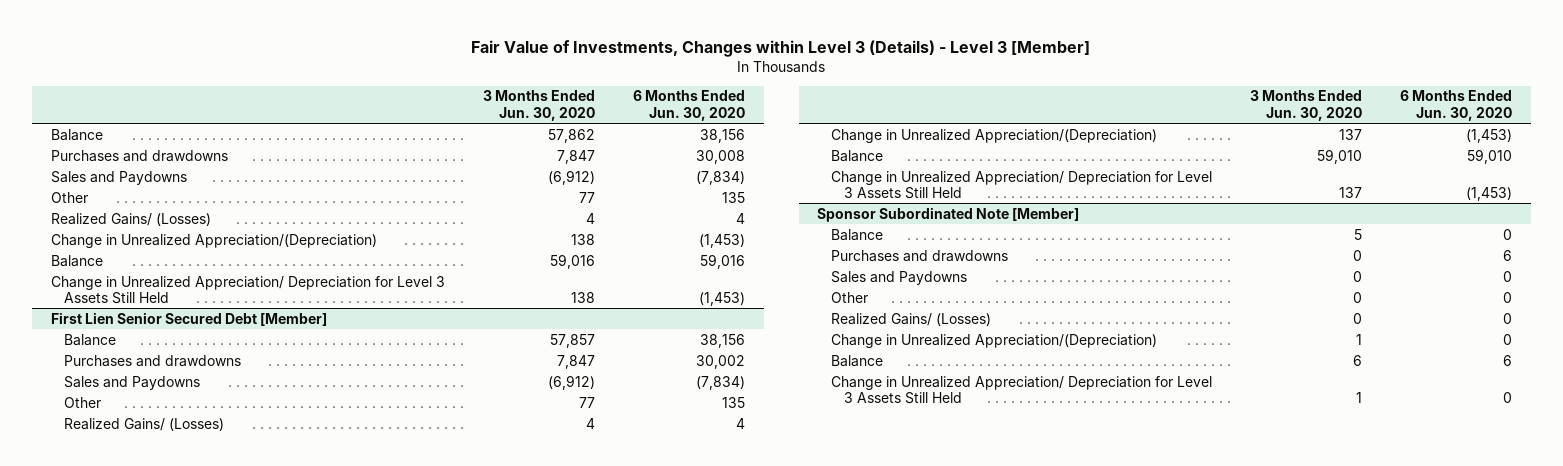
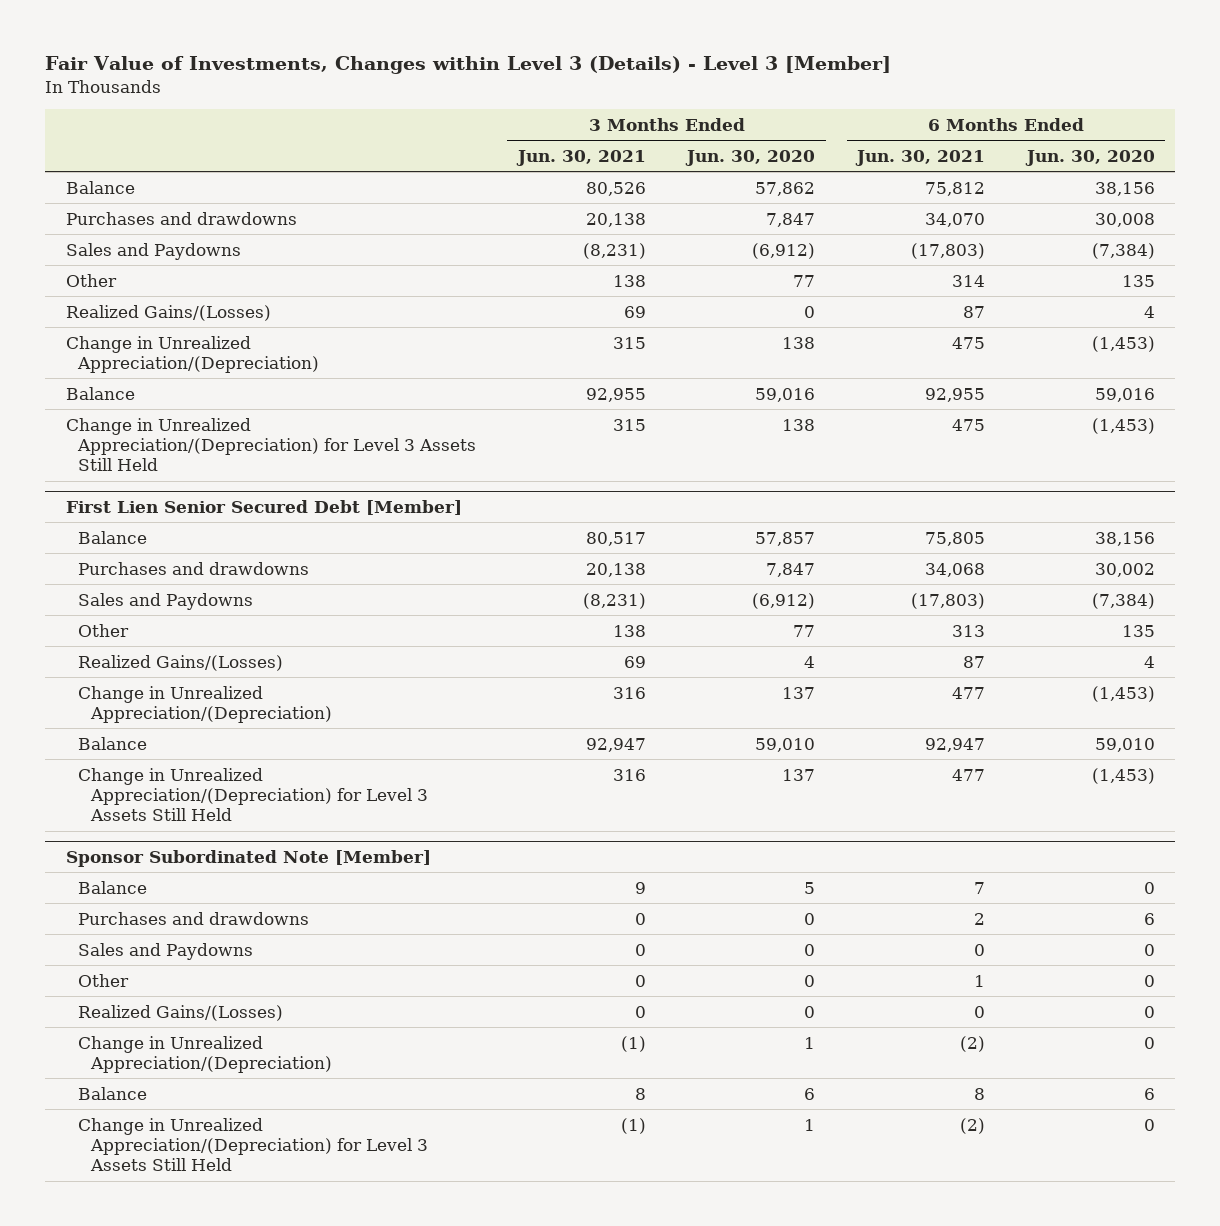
none -> [515,149,646,166] Jun. 30, 2021
none -> [854,149,985,166] Jun. 30, 2021
[696,170,746,185] (7,834) -> [1091,242,1155,259] (7,384)
[50,212,211,226] Realized Gains/ (Losses) -> [65,304,271,321] Realized Gains/(Losses)
[586,212,596,224] 4 -> [804,305,816,318] 0
[50,275,445,304] Change in Unrealized Appreciation/ Depreciation for Level 3 Assets Still Held -> [65,417,477,472] Change in Unrealized Appreciation/(Depreciation) for Level 3 Assets Still Held
[696,375,746,390] (7,834) -> [1091,592,1155,609] (7,384)
[64,417,225,431] Realized Gains/ (Losses) -> [78,654,284,671] Realized Gains/(Losses)
[830,170,1212,199] Change in Unrealized Appreciation/ Depreciation for Level 3 Assets Still Held -> [78,767,428,822] Change in Unrealized Appreciation/(Depreciation) for Level 3 Assets Still Held
[830,312,991,326] Realized Gains/ (Losses) -> [78,1004,284,1021] Realized Gains/(Losses)
[830,375,1212,404] Change in Unrealized Appreciation/ Depreciation for Level 3 Assets Still Held -> [78,1117,428,1172] Change in Unrealized Appreciation/(Depreciation) for Level 3 Assets Still Held

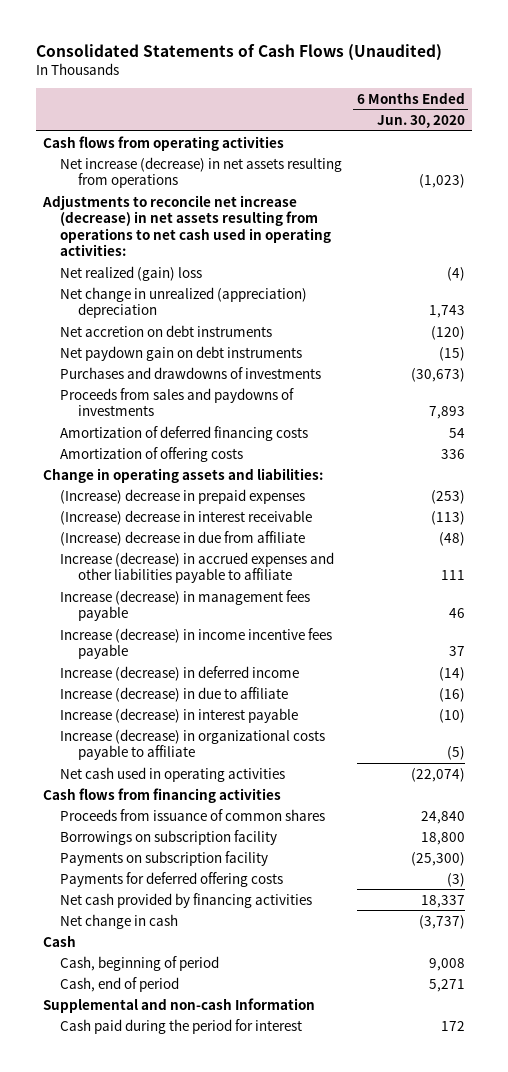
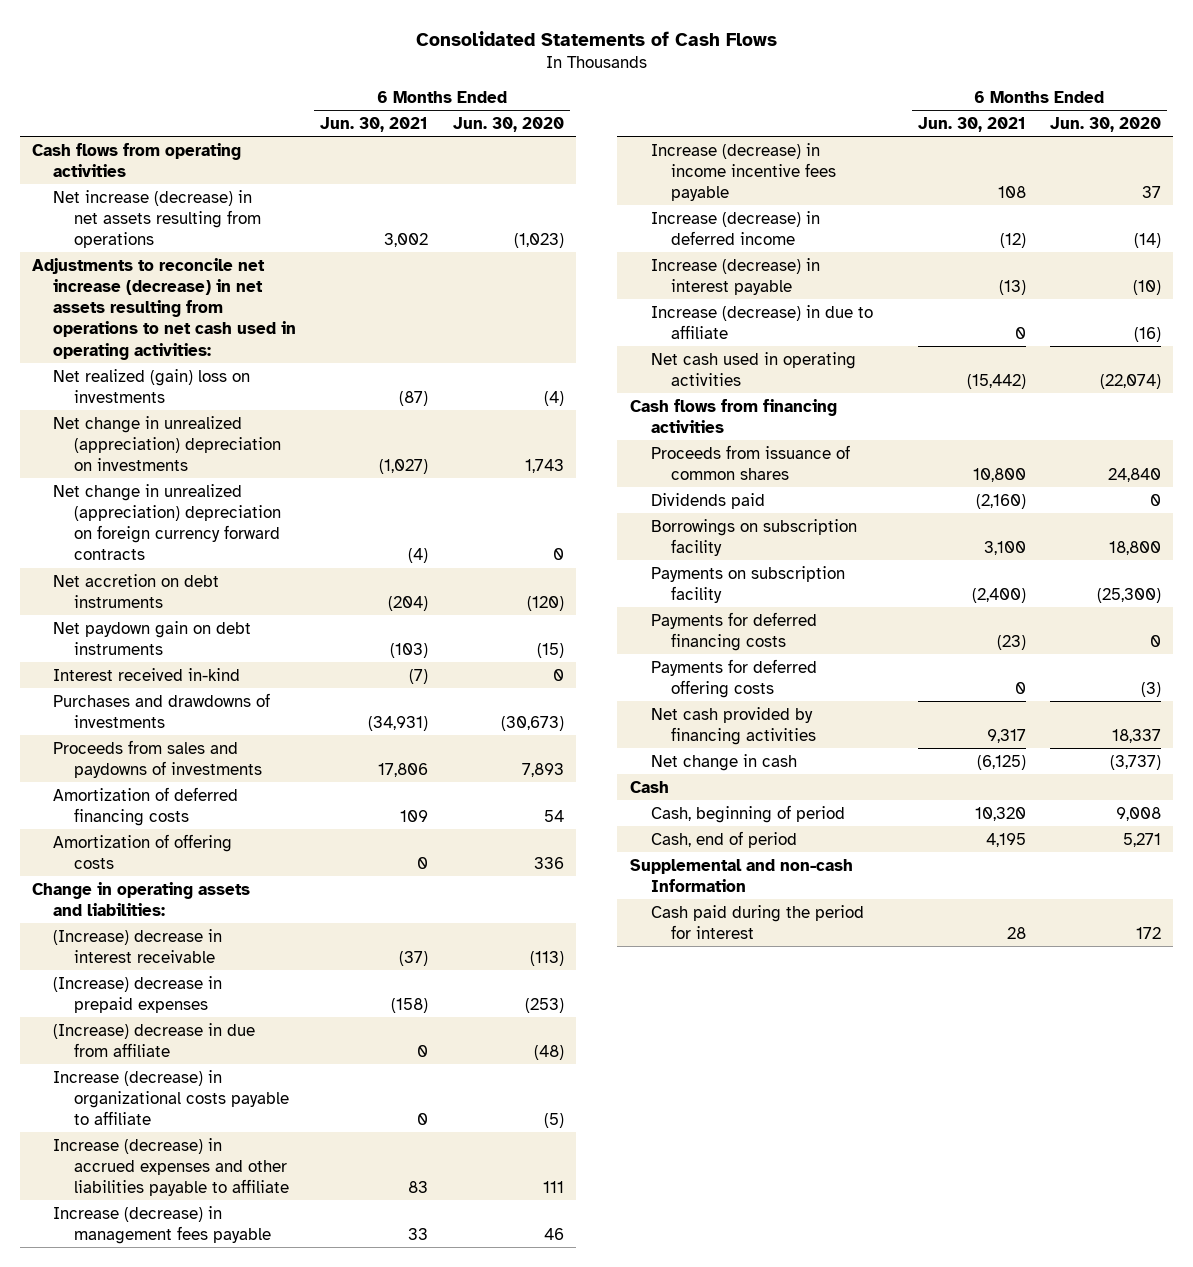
[36,43,443,61] Consolidated Statements of Cash Flows (Unaudited) -> [415,30,777,46] Consolidated Statements of Cash Flows
none -> [320,117,429,133] Jun. 30, 2021
[60,265,203,281] Net realized (gain) loss -> [53,368,251,403] Net realized (gain) loss on investments
[60,286,308,319] Net change in unrealized (appreciation) depreciation -> [53,415,282,472] Net change in unrealized (appreciation) depreciation on investments
none -> [53,483,282,561] Net change in unrealized (appreciation) depreciation on foreign currency forward contracts
none -> [53,667,241,681] Interest received in-kind
[60,488,306,504] (Increase) decrease in prepaid expenses -> [53,975,223,1013] (Increase) decrease in prepaid expenses
[60,728,326,761] Increase (decrease) in organizational costs payable to affiliate -> [53,1069,290,1126] Increase (decrease) in organizational costs payable to affiliate
[60,686,289,702] Increase (decrease) in due to affiliate -> [650,304,873,339] Increase (decrease) in due to affiliate
none -> [650,492,765,509] Dividends paid
none -> [650,611,817,651] Payments for deferred financing costs

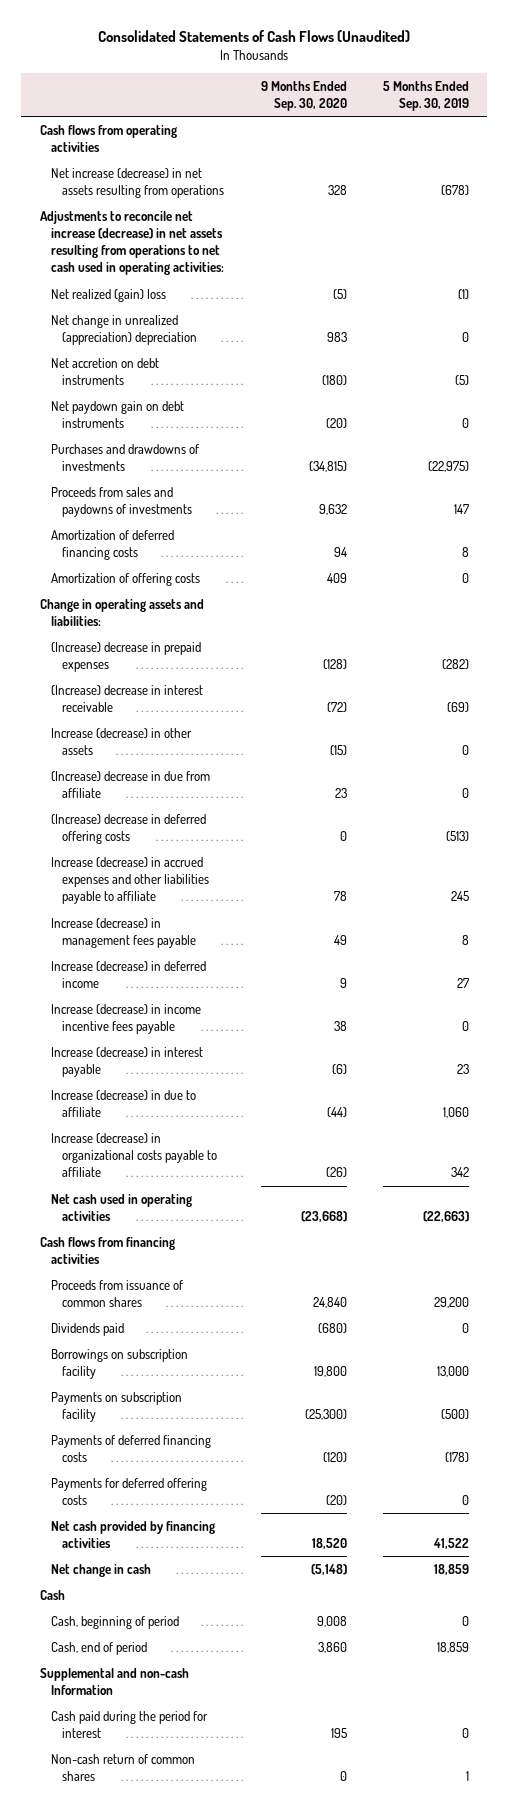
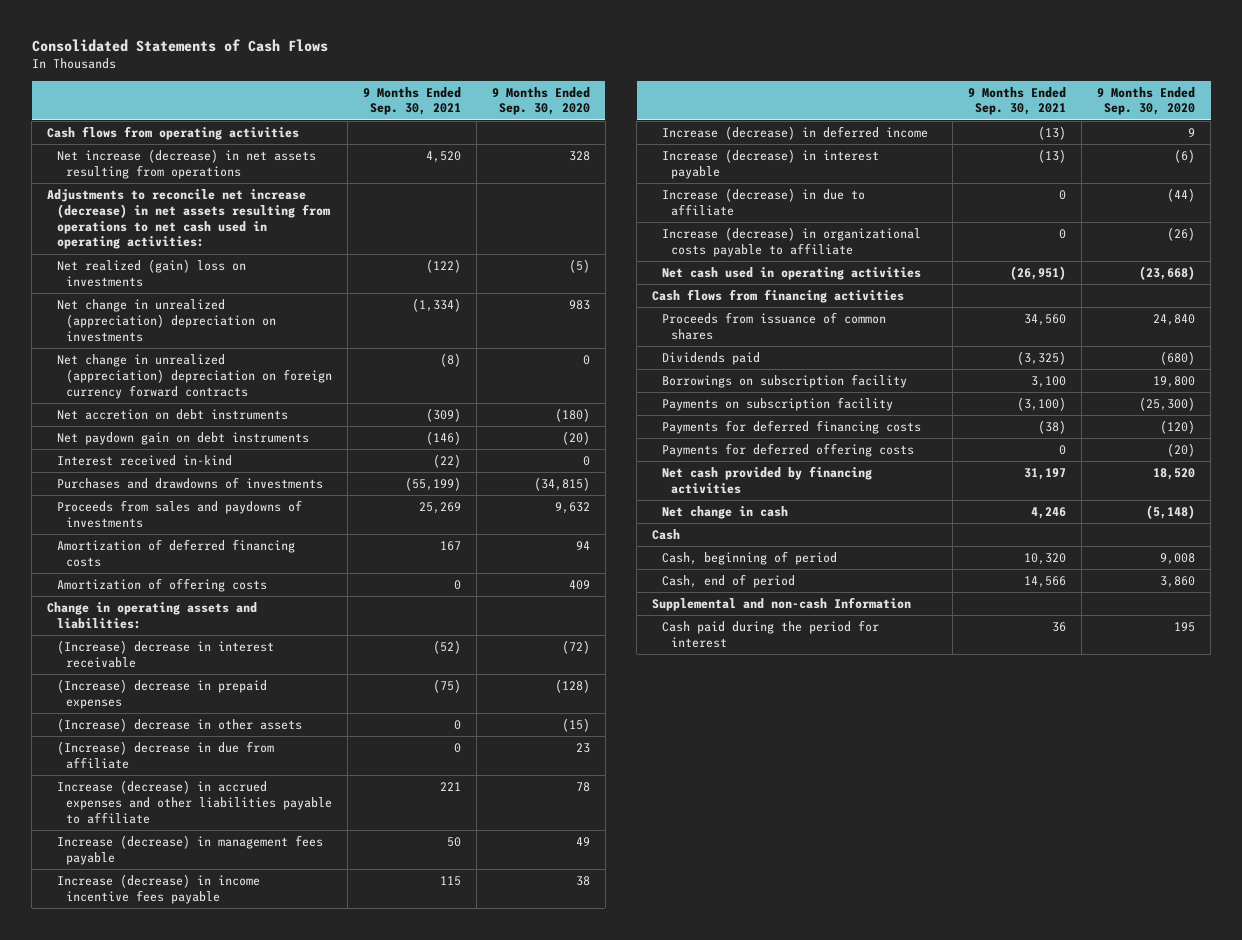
[98,29,411,42] Consolidated Statements of Cash Flows (Unaudited) -> [31,39,328,53] Consolidated Statements of Cash Flows
[382,80,469,111] 5 Months Ended Sep. 30, 2019 -> none
none -> [363,86,462,116] 9 Months Ended Sep. 30, 2021
[50,289,166,303] Net realized (gain) loss -> [56,259,246,287] Net realized (gain) loss on investments
[50,315,198,346] Net change in unrealized (appreciation) depreciation -> [56,299,277,342] Net change in unrealized (appreciation) depreciation on investments
none -> [56,354,333,399] Net change in unrealized (appreciation) depreciation on foreign currency forward contracts
none -> [56,455,232,467] Interest received in-kind
[50,642,201,673] (Increase) decrease in prepaid expenses -> [56,679,267,709] (Increase) decrease in prepaid expenses
[50,728,192,756] Increase (decrease) in other assets -> [56,718,302,733] (Increase) decrease in other assets
[50,814,206,845] (Increase) decrease in deferred offering costs -> none
[50,961,206,989] Increase (decrease) in deferred income -> [661,126,928,141] Increase (decrease) in deferred income
[50,1435,211,1463] Payments of deferred financing costs -> [661,420,921,435] Payments for deferred financing costs
[50,1754,195,1782] Non-cash return of common shares -> none

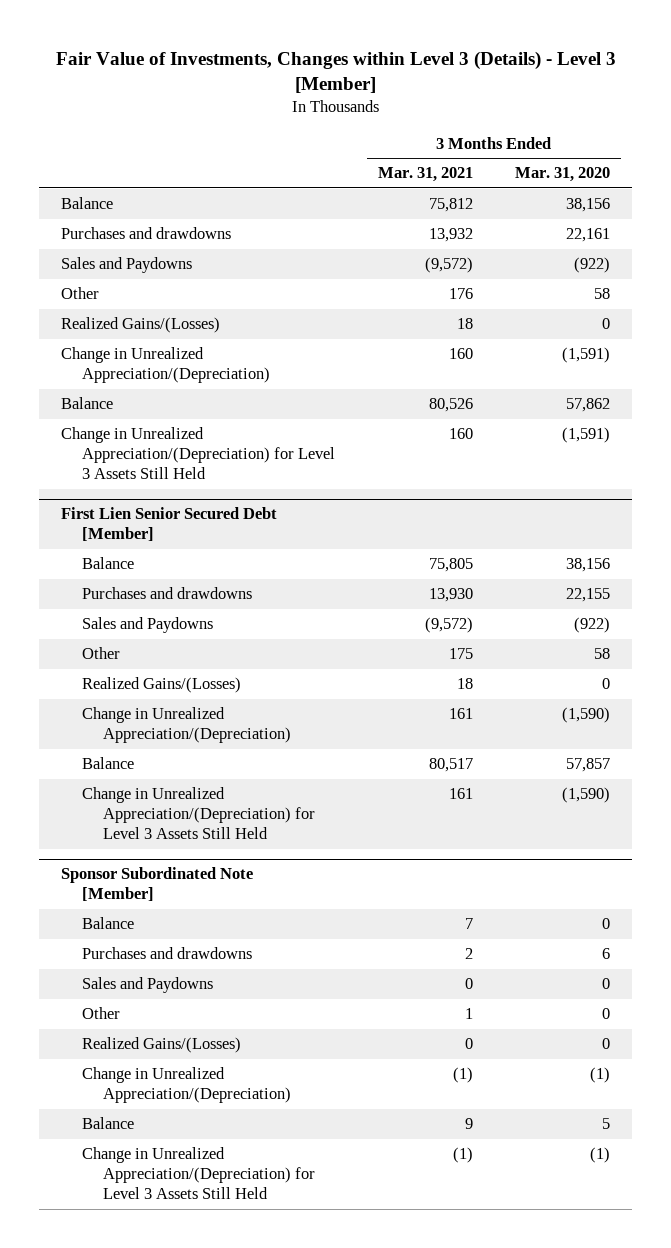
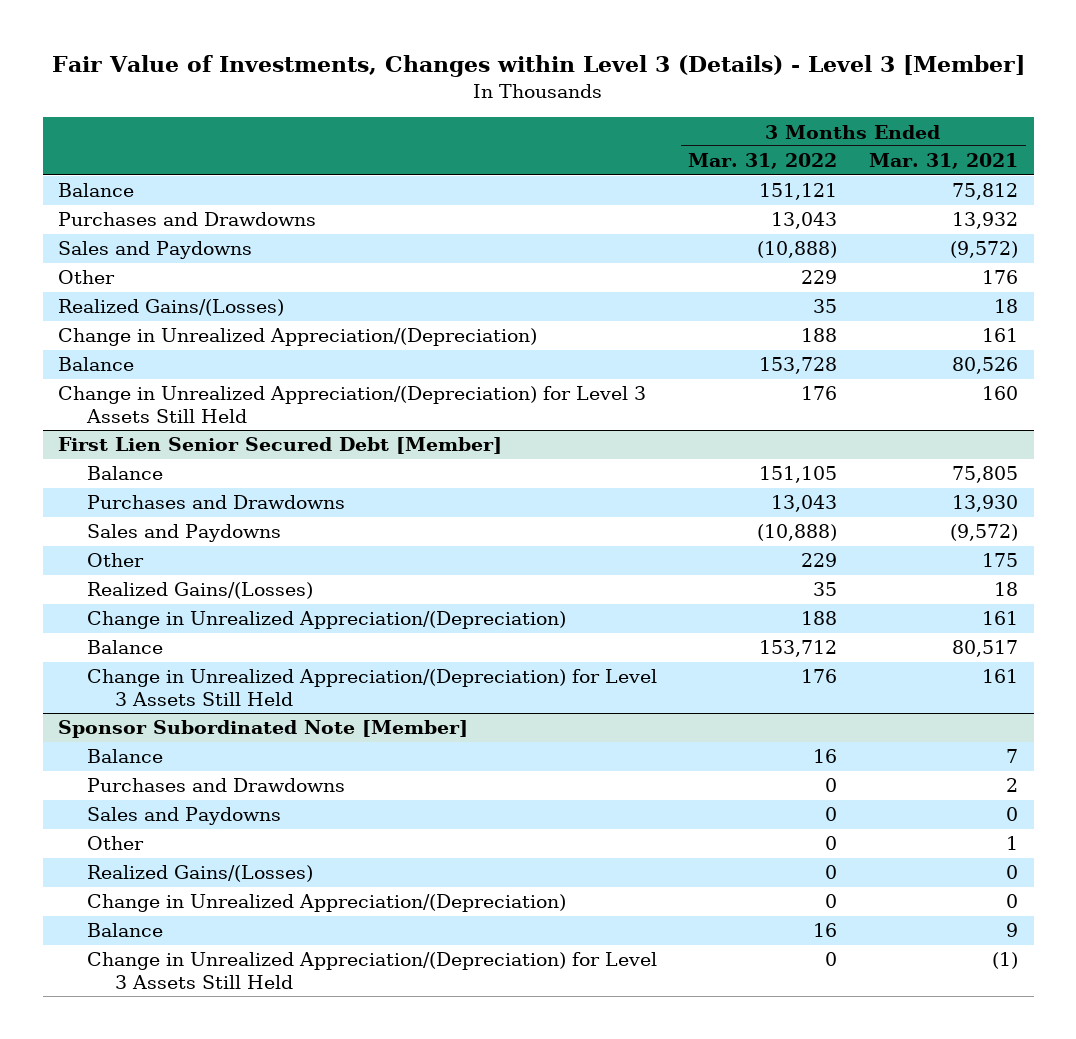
[515,167,611,183] Mar. 31, 2020 -> none
none -> [688,153,838,170] Mar. 31, 2022
[60,227,231,240] Purchases and drawdowns -> [58,212,317,227] Purchases and Drawdowns
[448,348,473,360] 160 -> [982,328,1019,343] 161
[81,587,252,600] Purchases and drawdowns -> [86,495,345,510] Purchases and Drawdowns
[81,947,252,960] Purchases and drawdowns -> [86,778,345,793] Purchases and Drawdowns
[452,1067,473,1084] (1) -> [1006,894,1019,909] 0

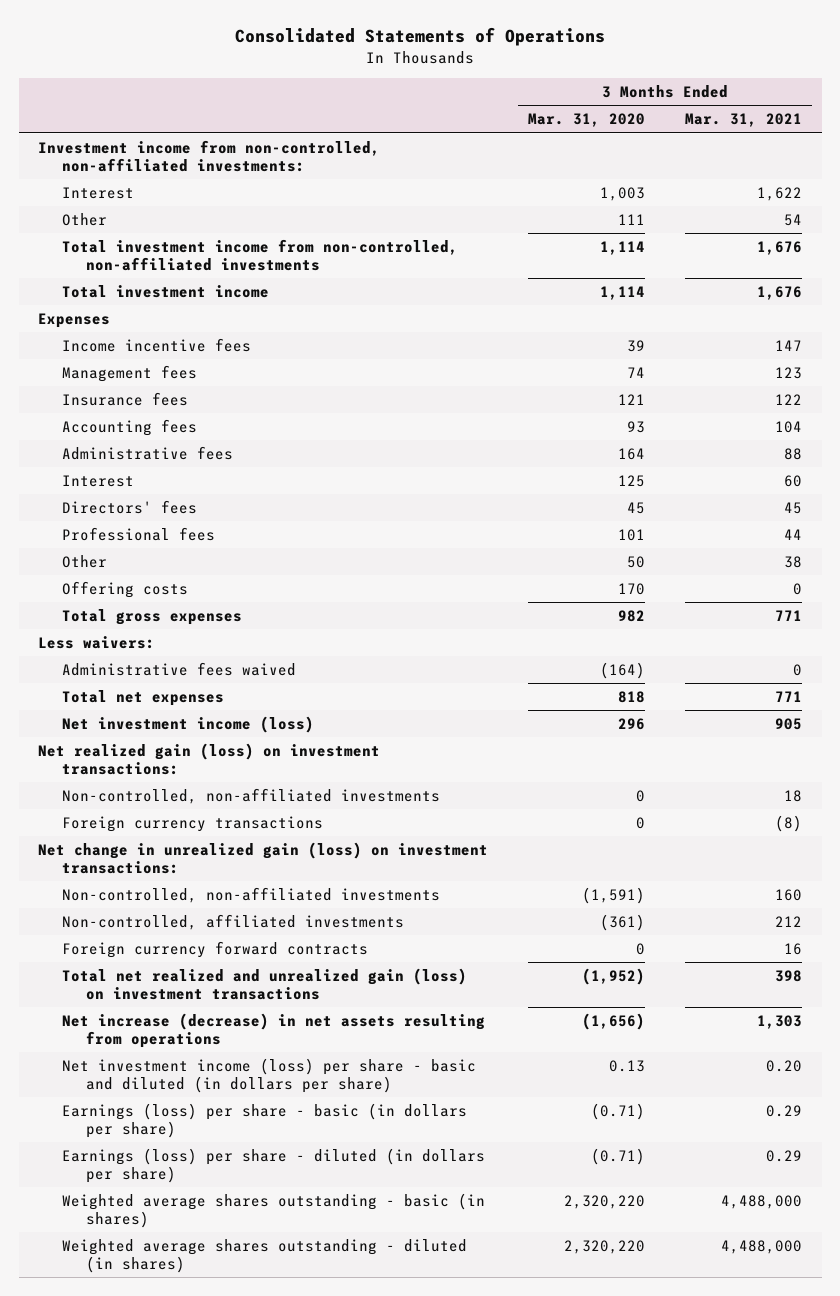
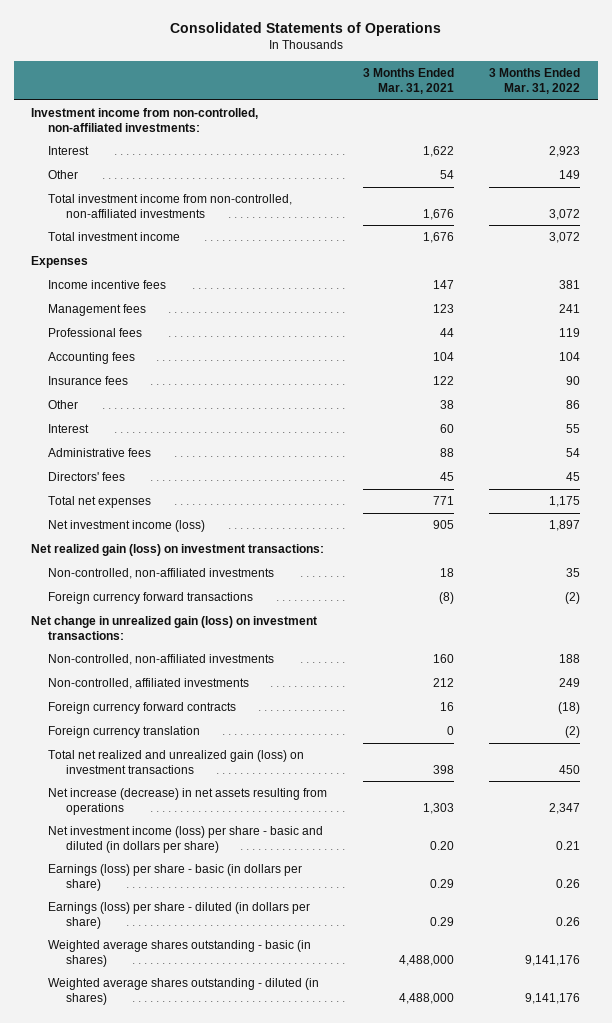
[528,113,646,128] Mar. 31, 2020 -> none
none -> [489,68,581,94] 3 Months Ended Mar. 31, 2022
[62,526,216,541] Professional fees -> [48,328,143,338] Professional fees
[62,391,189,406] Insurance fees -> [48,376,129,386] Insurance fees
[62,554,108,568] Other -> [48,400,79,410] Other
[62,445,234,460] Administrative fees -> [48,448,152,458] Administrative fees
[62,580,189,598] Offering costs -> none
[62,608,243,625] Total gross expenses -> none
[38,635,156,649] Less waivers: -> none
[62,661,297,676] Administrative fees waived -> none
[62,815,324,832] Foreign currency transactions -> [48,592,254,605] Foreign currency forward transactions
none -> [48,726,201,739] Foreign currency translation

